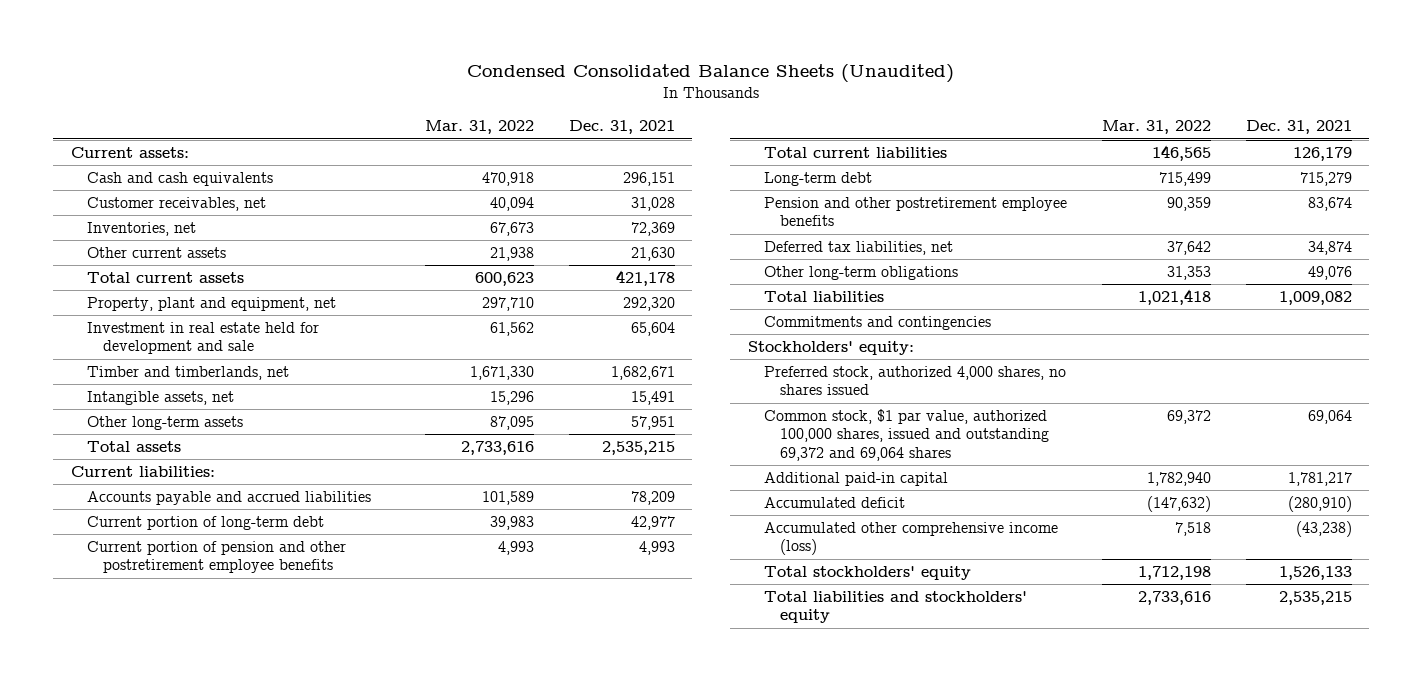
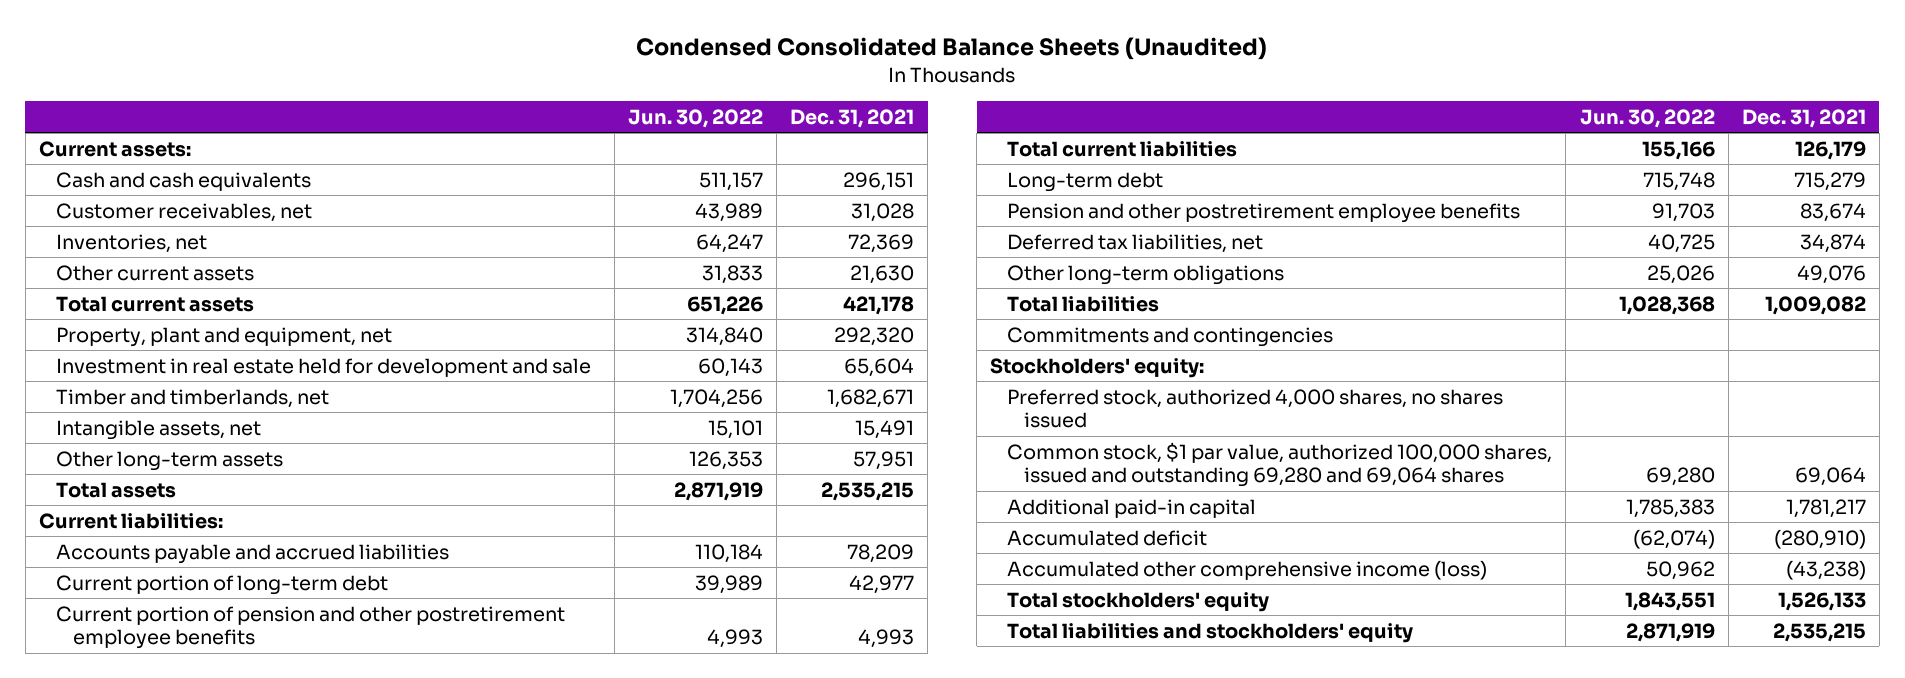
[424,120,534,135] Mar. 31, 2022 -> none
none -> [628,108,764,128] Jun. 30, 2022
[763,408,1049,462] Common stock, $1 par value, authorized 100,000 shares, issued and outstanding 69,372 and 69,064 shares -> [1007,441,1553,488] Common stock, $1 par value, authorized 100,000 shares, issued and outstanding 69,280 and 69,064 shares

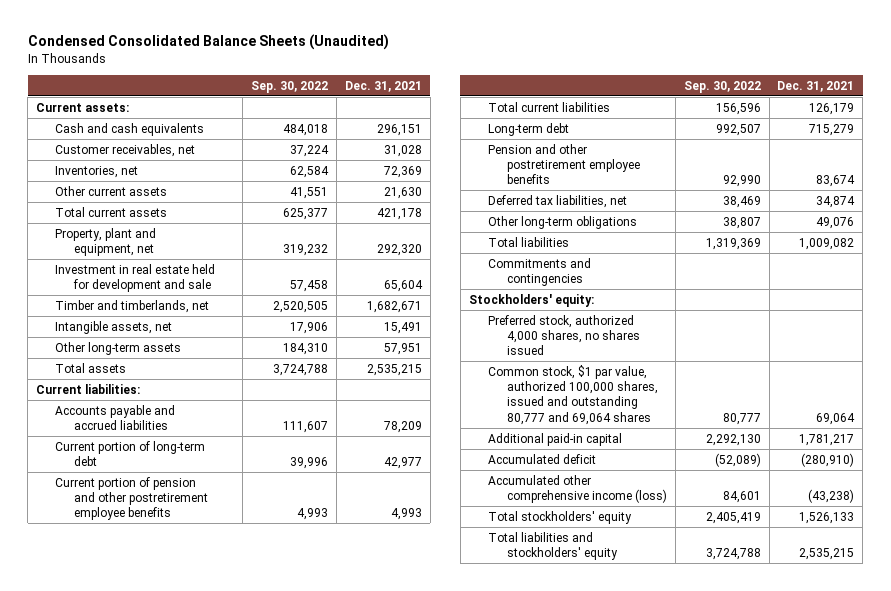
[628,108,764,128] Jun. 30, 2022 -> none
none -> [250,80,328,93] Sep. 30, 2022
[1007,441,1553,488] Common stock, $1 par value, authorized 100,000 shares, issued and outstanding 69,280 and 69,064 shares -> [487,364,658,425] Common stock, $1 par value, authorized 100,000 shares, issued and outstanding 80,777 and 69,064 shares

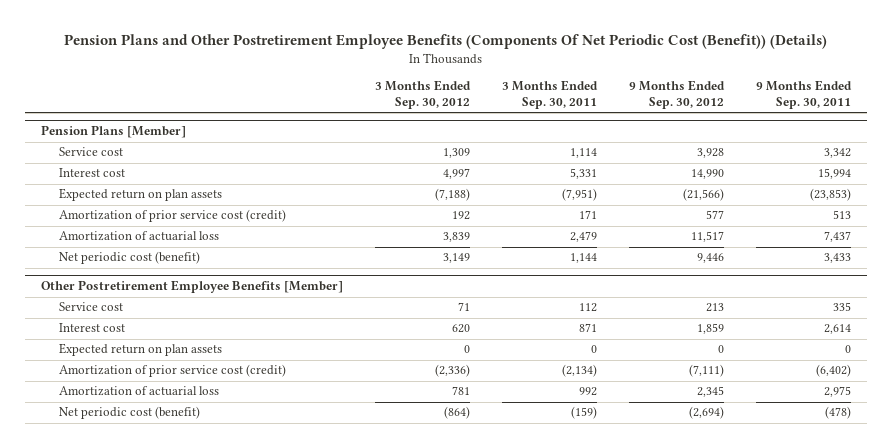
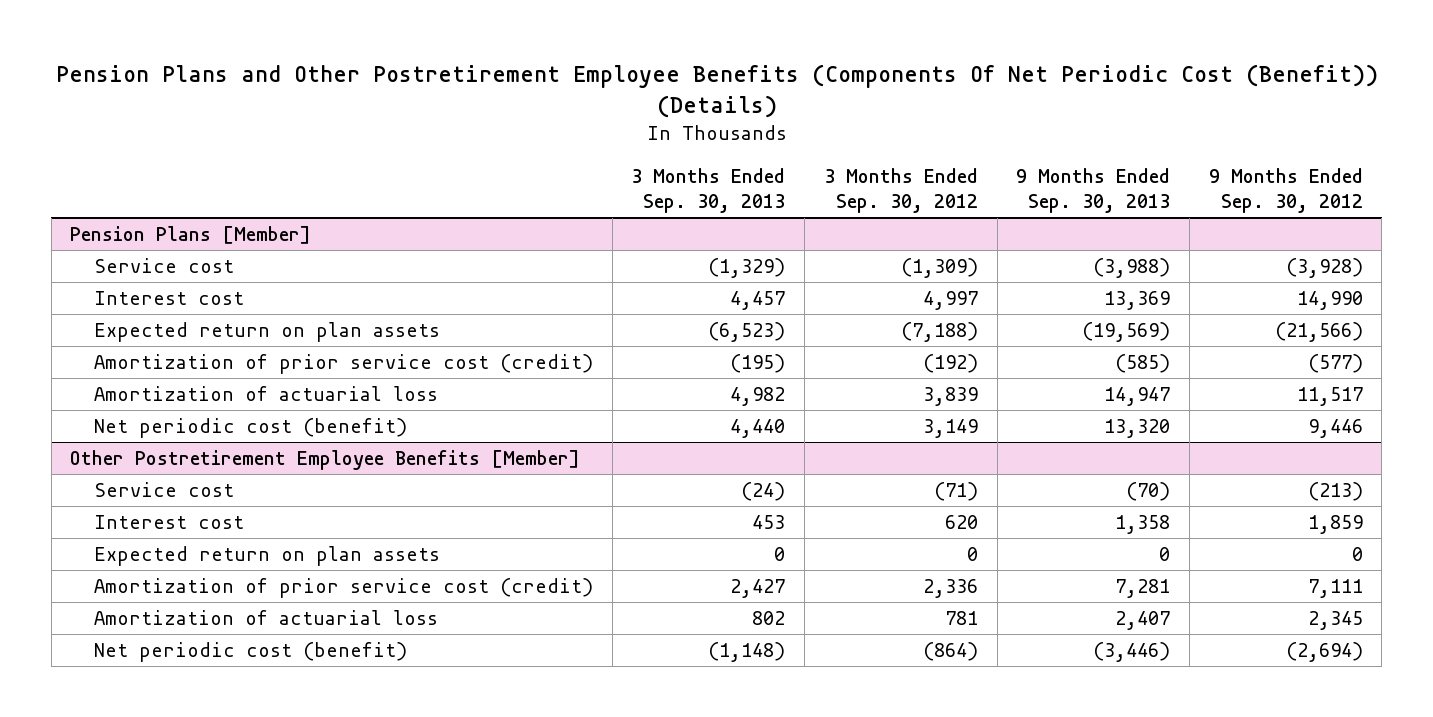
[502,80,599,110] 3 Months Ended Sep. 30, 2011 -> none
[755,80,852,110] 9 Months Ended Sep. 30, 2011 -> none
none -> [631,168,786,214] 3 Months Ended Sep. 30, 2013
none -> [1016,168,1171,214] 9 Months Ended Sep. 30, 2013
[443,148,471,159] 1,309 -> [900,257,978,278] (1,309)
[697,148,725,159] 3,928 -> [1285,257,1363,278] (3,928)
[452,211,471,221] 192 -> [922,353,978,373] (192)
[706,210,725,220] 577 -> [1307,353,1363,373] (577)
[458,302,471,312] 71 -> [933,481,978,501] (71)
[706,303,725,313] 213 -> [1307,481,1363,501] (213)
[435,364,471,378] (2,336) -> [922,578,978,598] 2,336
[689,364,725,378] (7,111) -> [1307,578,1363,598] 7,111

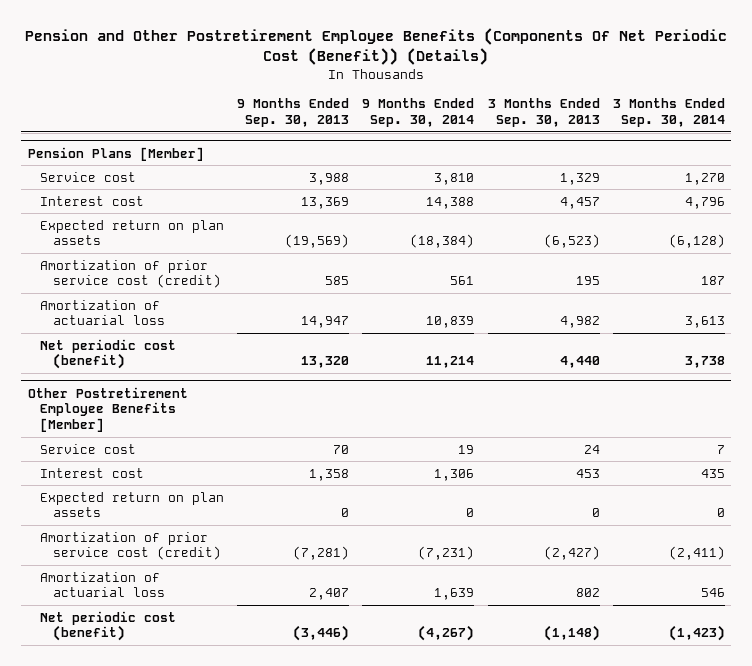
[55,64,1378,119] Pension Plans and Other Postretirement Employee Benefits (Components Of Net Periodic Cost (Benefit)) (Details) -> [25,28,728,66] Pension and Other Postretirement Employee Benefits (Components Of Net Periodic Cost (Benefit)) (Details)
[823,168,978,214] 3 Months Ended Sep. 30, 2012 -> none
[1208,168,1363,214] 9 Months Ended Sep. 30, 2012 -> none
none -> [362,98,475,128] 9 Months Ended Sep. 30, 2014
none -> [612,98,725,128] 3 Months Ended Sep. 30, 2014
[708,257,786,278] (1,329) -> [559,172,600,185] 1,329
[1093,257,1171,278] (3,988) -> [309,172,350,185] 3,988
[730,353,786,373] (195) -> [575,276,600,286] 195
[1115,353,1171,373] (585) -> [325,276,350,286] 585
[741,481,786,501] (24) -> [583,444,600,454] 24
[1126,481,1171,501] (70) -> [333,444,350,454] 70
[730,578,786,598] 2,427 -> [543,546,600,561] (2,427)
[1115,578,1171,598] 7,281 -> [293,546,350,561] (7,281)

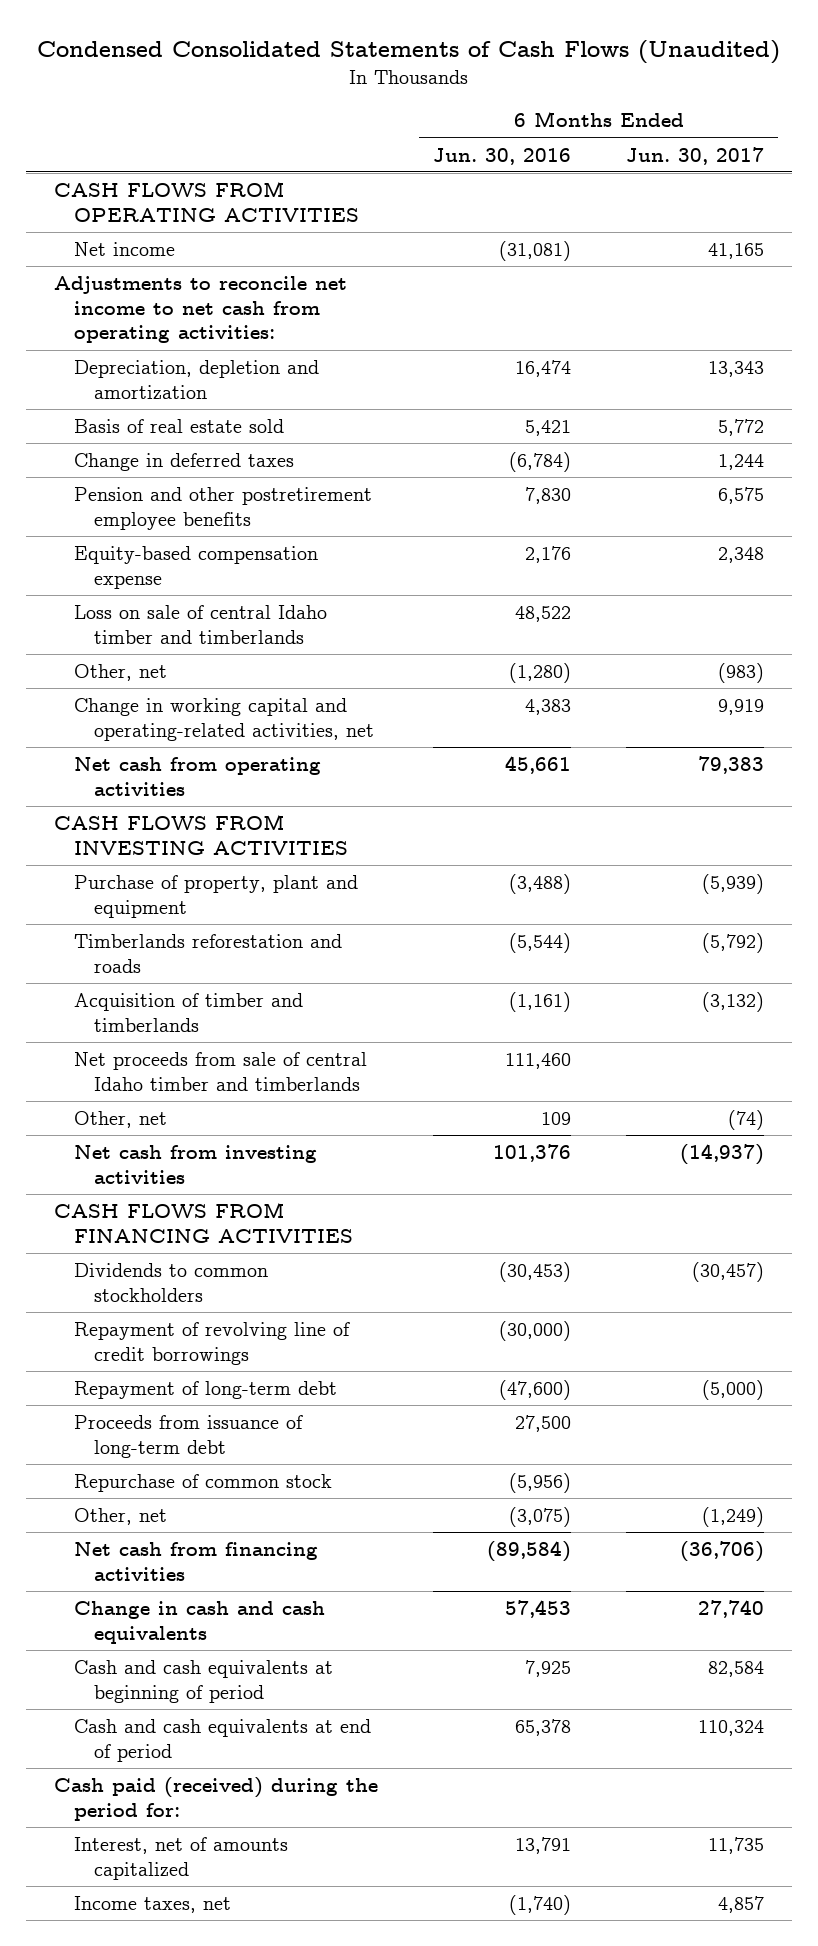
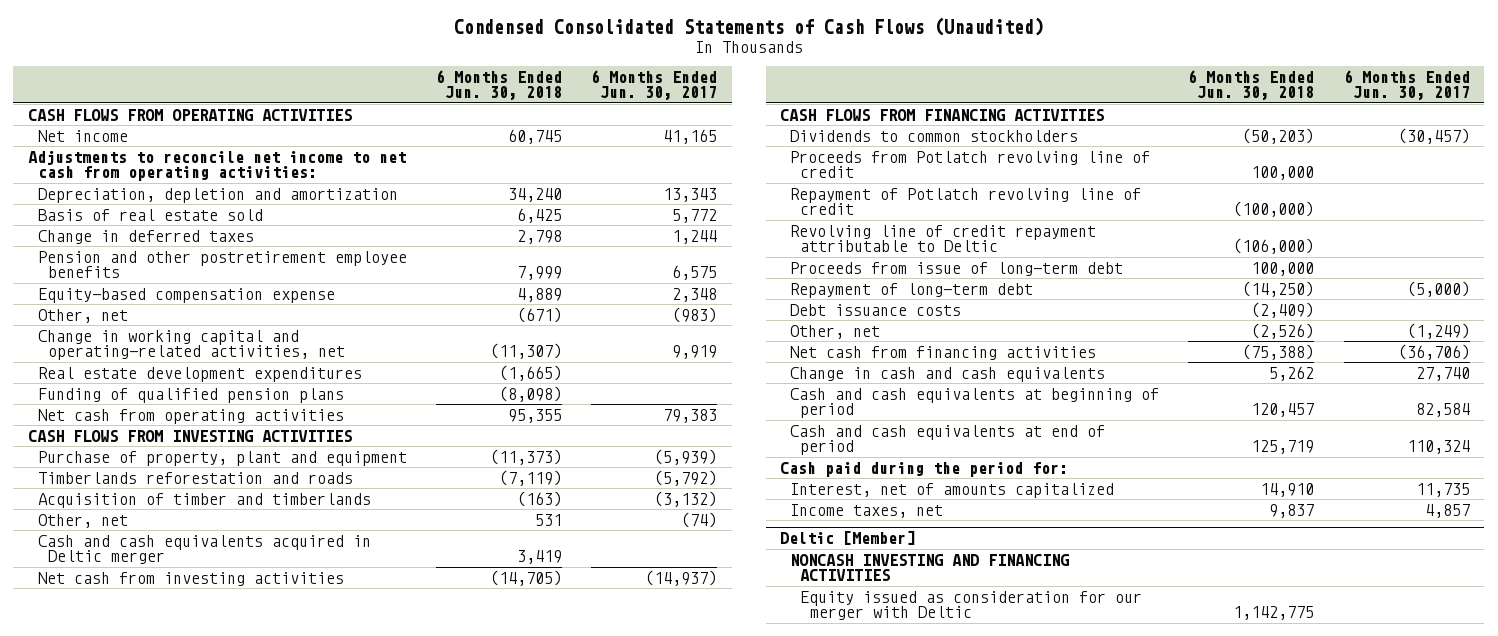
[433,147,572,165] Jun. 30, 2016 -> none
none -> [436,69,563,101] 6 Months Ended Jun. 30, 2018
[73,604,327,644] Loss on sale of central Idaho timber and timberlands -> none
none -> [38,366,363,382] Real estate development expenditures
none -> [38,387,345,403] Funding of qualified pension plans
[73,1051,367,1091] Net proceeds from sale of central Idaho timber and timberlands -> none
none -> [38,534,372,565] Cash and cash equivalents acquired in Deltic merger
none -> [790,150,1151,179] Proceeds from Potlatch revolving line of credit
none -> [790,187,1142,216] Repayment of Potlatch revolving line of credit
[73,1321,350,1365] Repayment of revolving line of credit borrowings -> [790,224,1097,253] Revolving line of credit repayment attributable to Deltic
none -> [790,261,1124,276] Proceeds from issue of long-term debt
[73,1414,303,1458] Proceeds from issuance of long-term debt -> none
[73,1473,332,1492] Repurchase of common stock -> none
none -> [790,303,962,316] Debt issuance costs
[54,1776,379,1821] Cash paid (received) during the period for: -> [780,461,1069,477] Cash paid during the period for:
none -> [780,530,916,546] Deltic [Member]
none -> [790,553,1070,582] NONCASH INVESTING AND FINANCING ACTIVITIES
none -> [800,590,1143,621] Equity issued as consideration for our merger with Deltic

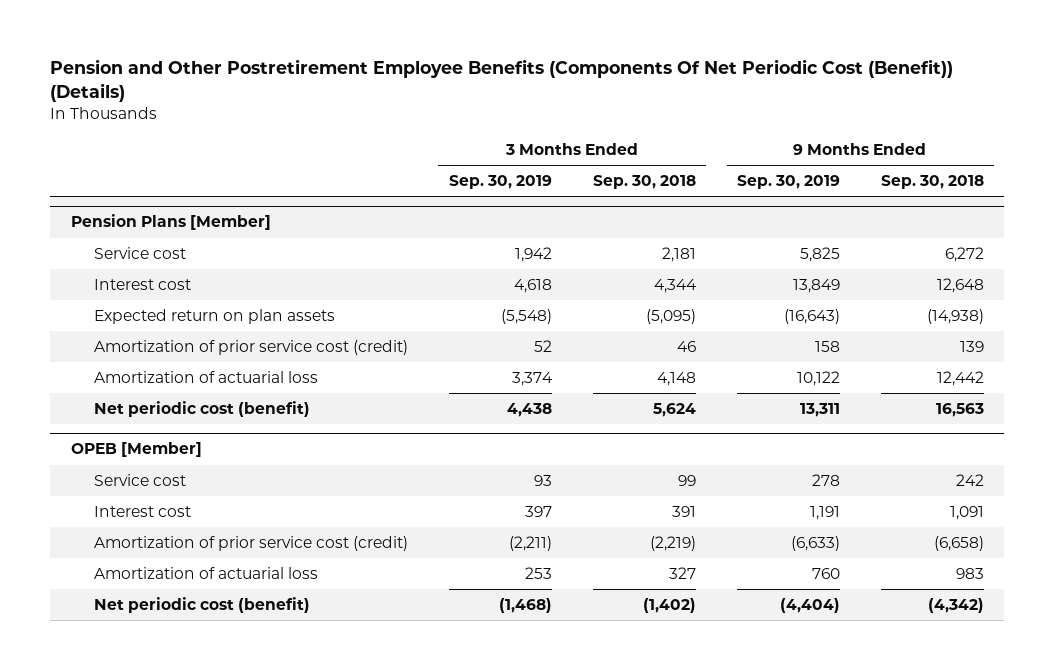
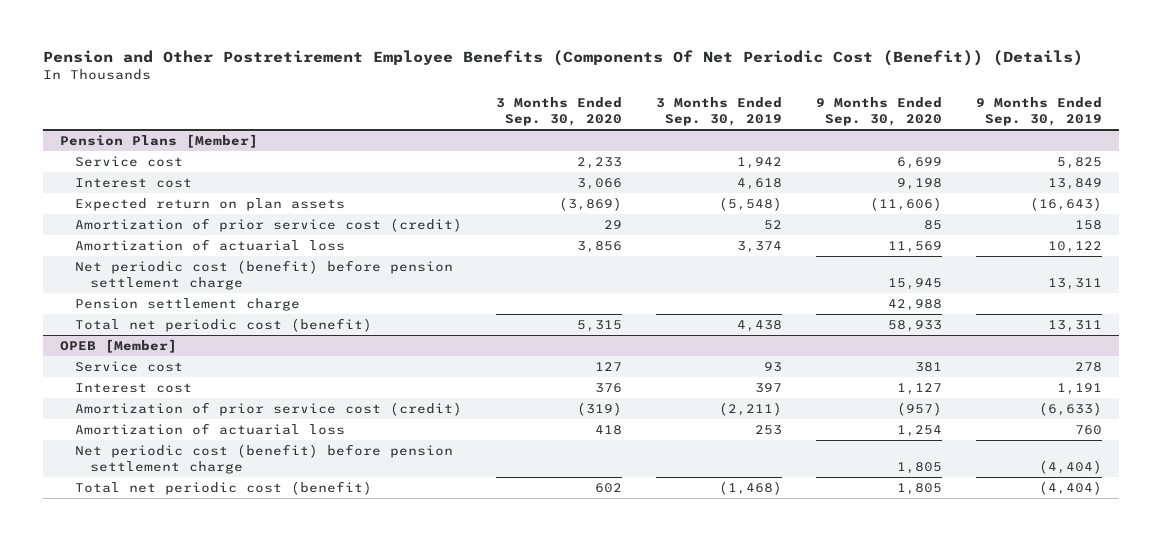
[592,174,696,189] Sep. 30, 2018 -> none
[880,174,984,189] Sep. 30, 2018 -> none
none -> [495,96,622,127] 3 Months Ended Sep. 30, 2020
none -> [815,96,942,127] 9 Months Ended Sep. 30, 2020
none -> [74,259,453,291] Net periodic cost (benefit) before pension settlement charge
none -> [74,297,300,311] Pension settlement charge
[93,400,310,417] Net periodic cost (benefit) -> [74,317,372,332] Total net periodic cost (benefit)
none -> [74,443,453,475] Net periodic cost (benefit) before pension settlement charge
[93,596,310,613] Net periodic cost (benefit) -> [74,480,372,495] Total net periodic cost (benefit)

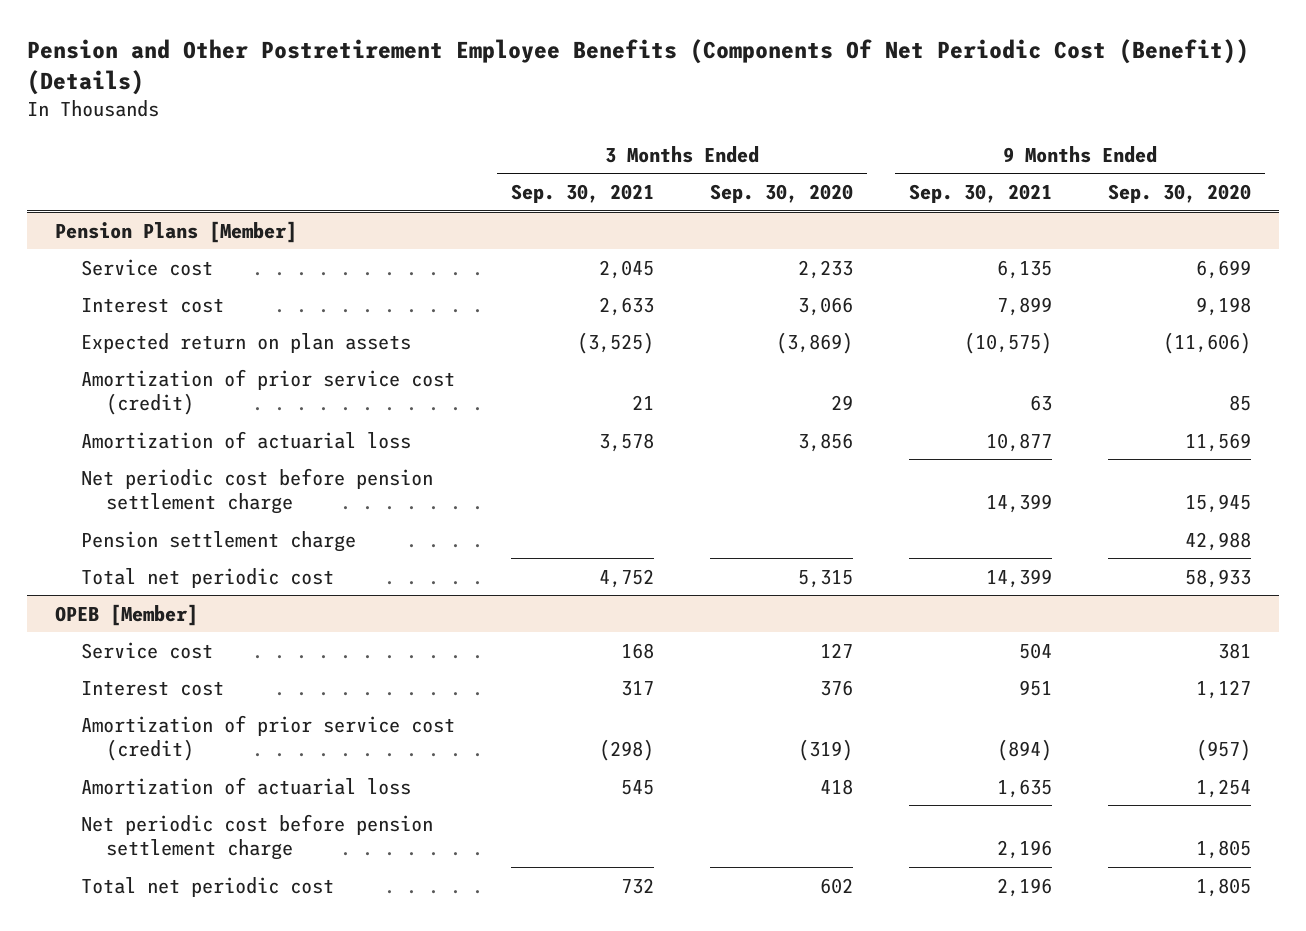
[655,96,782,127] 3 Months Ended Sep. 30, 2019 -> none
[975,96,1102,127] 9 Months Ended Sep. 30, 2019 -> none
none -> [510,184,654,204] Sep. 30, 2021
none -> [908,184,1052,204] Sep. 30, 2021
[74,259,453,291] Net periodic cost (benefit) before pension settlement charge -> [80,467,433,515] Net periodic cost before pension settlement charge
[74,317,372,332] Total net periodic cost (benefit) -> [80,567,334,588] Total net periodic cost
[74,443,453,475] Net periodic cost (benefit) before pension settlement charge -> [80,813,433,861] Net periodic cost before pension settlement charge
[74,480,372,495] Total net periodic cost (benefit) -> [80,876,334,897] Total net periodic cost

